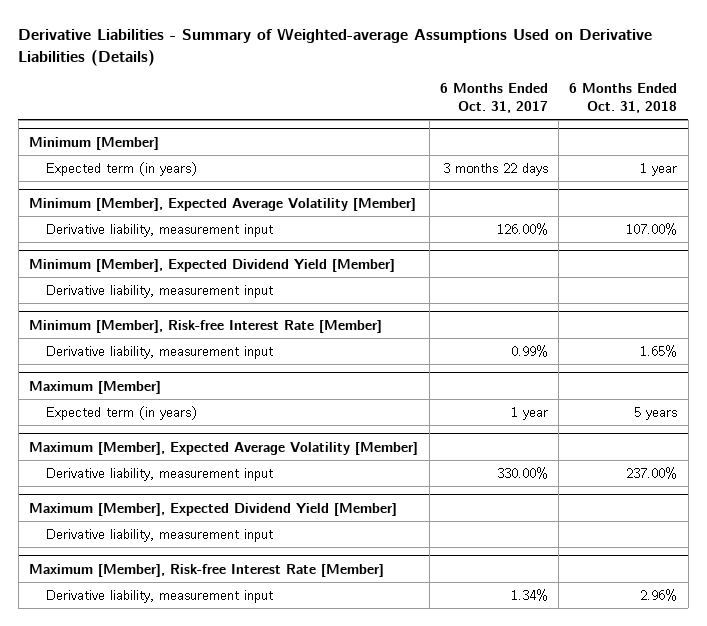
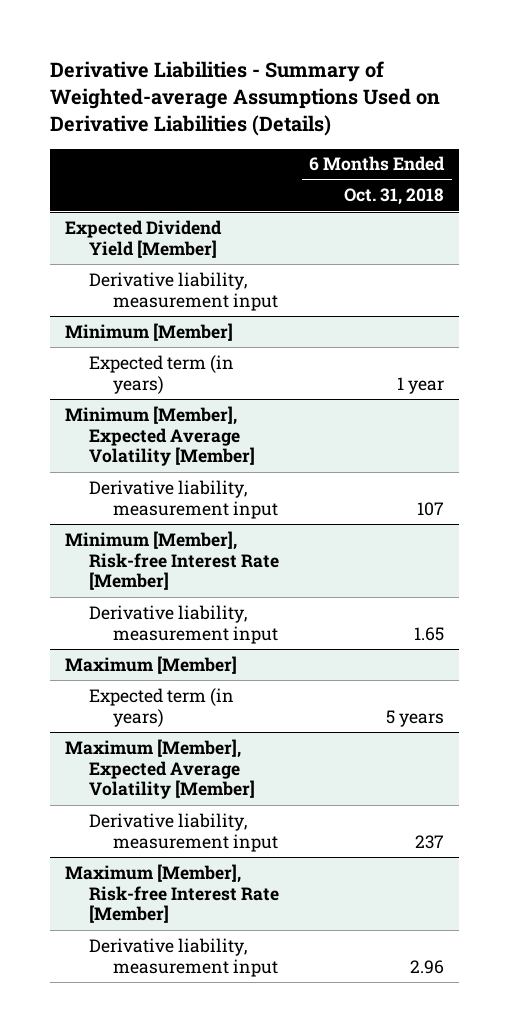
[439,83,548,114] 6 Months Ended Oct. 31, 2017 -> none
none -> [65,219,223,258] Expected Dividend Yield [Member]
none -> [89,271,279,311] Derivative liability, measurement input
[29,258,396,272] Minimum [Member], Expected Dividend Yield [Member] -> none
[46,284,274,298] Derivative liability, measurement input -> none
[626,222,678,235] 107.00% -> [417,501,445,516] 107
[640,344,678,357] 1.65% -> [414,626,445,641] 1.65
[29,502,398,516] Maximum [Member], Expected Dividend Yield [Member] -> none
[46,528,274,542] Derivative liability, measurement input -> none
[626,466,678,479] 237.00% -> [415,834,445,849] 237
[640,588,678,601] 2.96% -> [410,959,445,974] 2.96

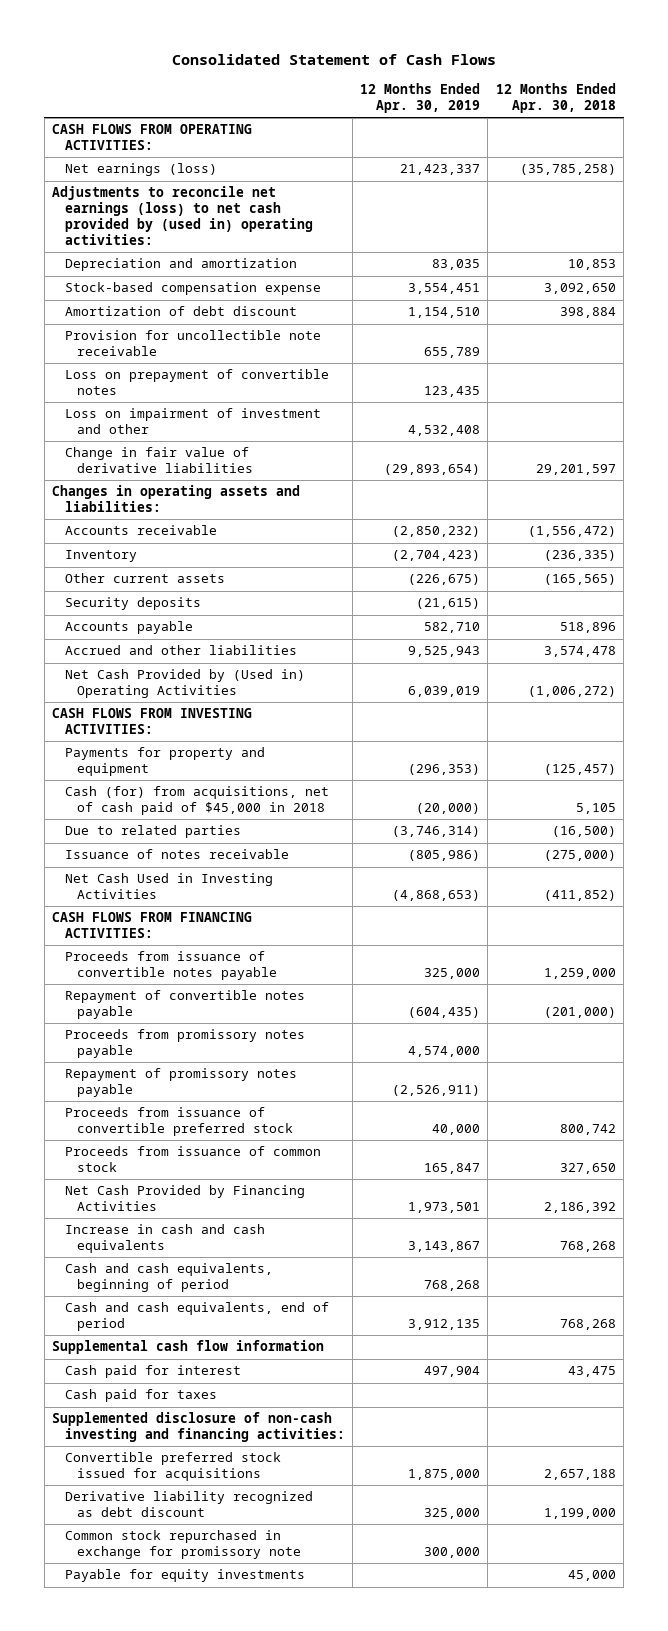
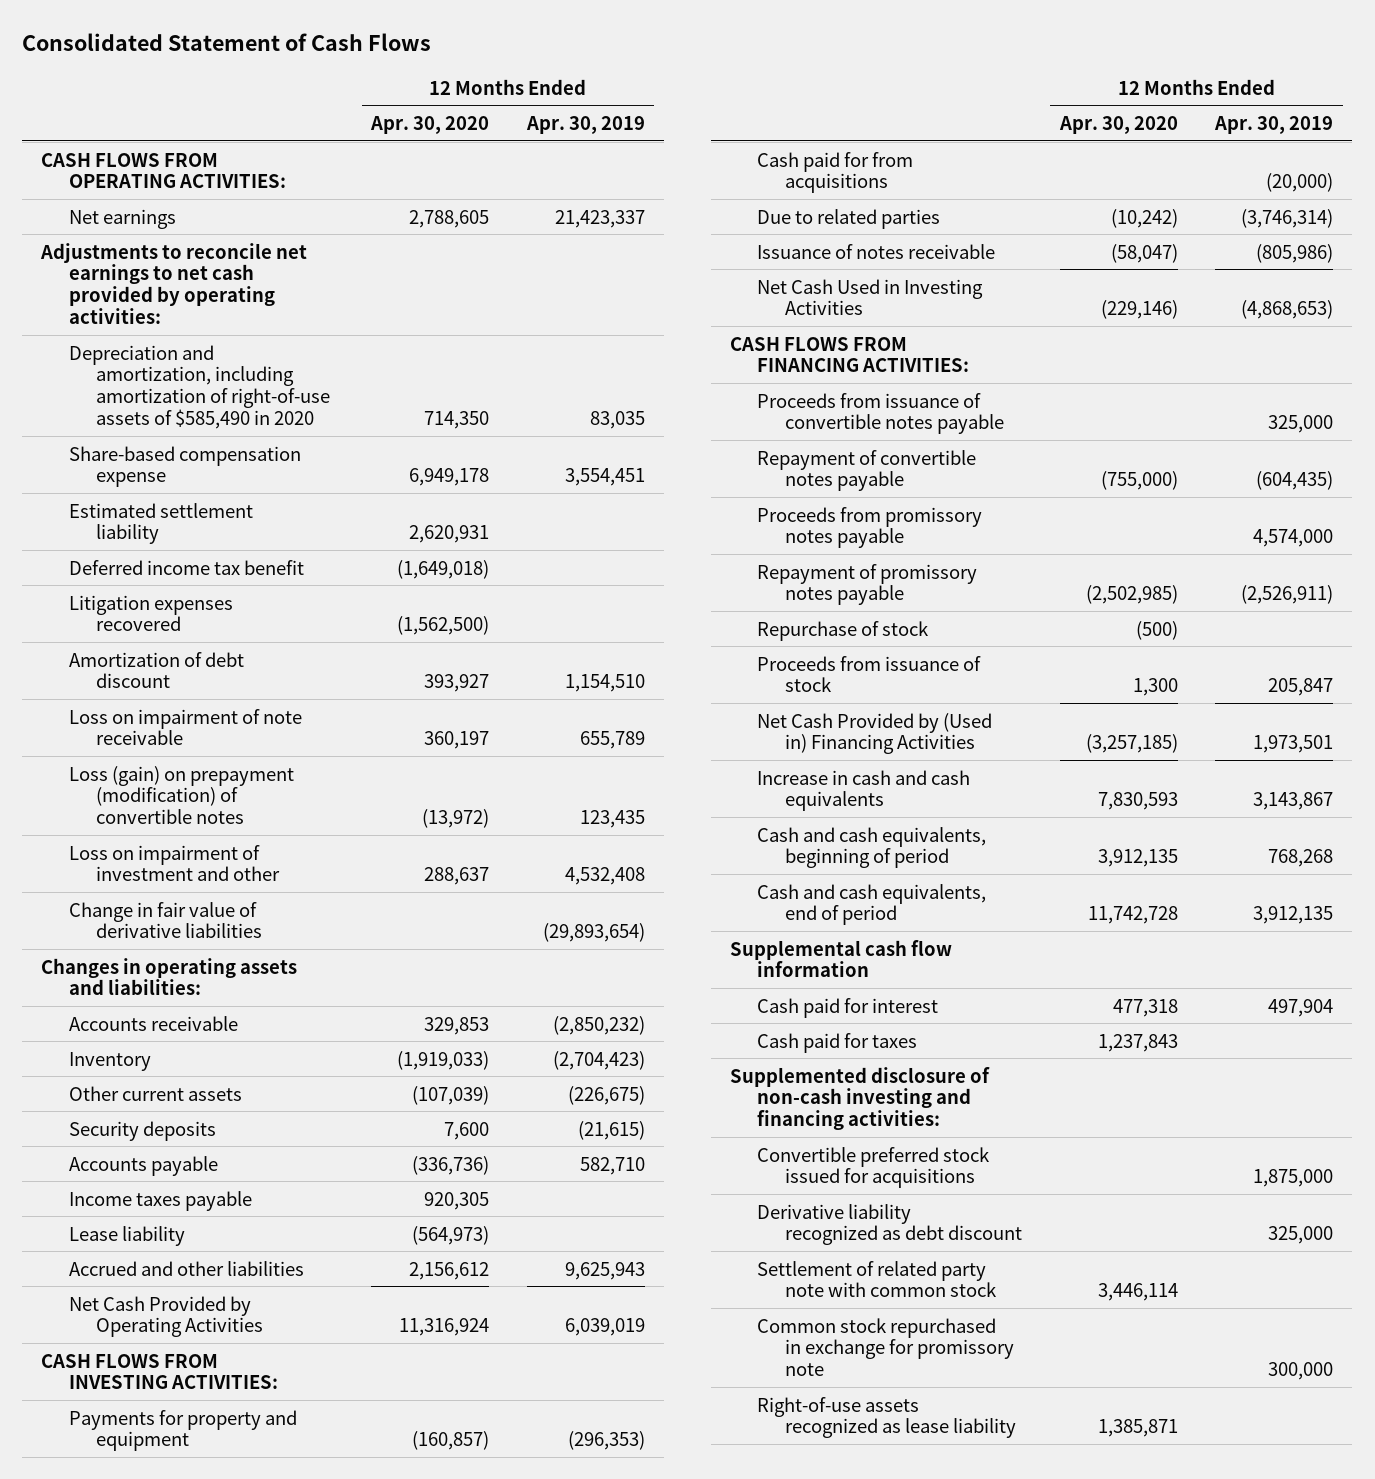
[495,83,616,113] 12 Months Ended Apr. 30, 2018 -> none
none -> [370,115,490,134] Apr. 30, 2020
[64,163,217,177] Net earnings (loss) -> [68,208,176,229] Net earnings
[52,186,313,245] Adjustments to reconcile net earnings (loss) to net cash provided by (used in) operating activities: -> [40,242,308,325] Adjustments to reconcile net earnings to net cash provided by operating activities:
[64,258,297,272] Depreciation and amortization -> [68,344,331,430] Depreciation and amortization, including amortization of right-of-use assets of $585,490 in 2020
[64,282,321,296] Stock-based compensation expense -> [68,445,301,488] Share-based compensation expense
none -> [68,502,253,545] Estimated settlement liability
none -> [68,559,304,575] Deferred income tax benefit
none -> [68,594,233,632] Litigation expenses recovered
[64,330,321,357] Provision for uncollectible note receivable -> [68,708,302,746] Loss on impairment of note receivable
[64,369,329,396] Loss on prepayment of convertible notes -> [68,765,294,825] Loss (gain) on prepayment (modification) of convertible notes
none -> [68,1190,252,1211] Income taxes payable
none -> [68,1225,185,1246] Lease liability
[408,646,481,658] 9,525,943 -> [564,1261,645,1280] 9,625,943
[64,669,305,699] Net Cash Provided by (Used in) Operating Activities -> [68,1295,264,1338] Net Cash Provided by Operating Activities
[64,786,329,816] Cash (for) from acquisitions, net of cash paid of $45,000 in 2018 -> none
none -> [757,151,914,194] Cash paid for from acquisitions
[64,1107,293,1137] Proceeds from issuance of convertible preferred stock -> none
none -> [757,620,930,641] Repurchase of stock
[64,1146,321,1173] Proceeds from issuance of common stock -> [757,655,982,693] Proceeds from issuance of stock
[424,1163,481,1175] 165,847 -> [1268,678,1334,697] 205,847
[64,1185,305,1212] Net Cash Provided by Financing Activities -> [757,712,993,755] Net Cash Provided by (Used in) Financing Activities
none -> [757,1260,997,1298] Settlement of related party note with common stock
[64,1569,305,1583] Payable for equity investments -> none
none -> [757,1396,1016,1439] Right-of-use assets recognized as lease liability

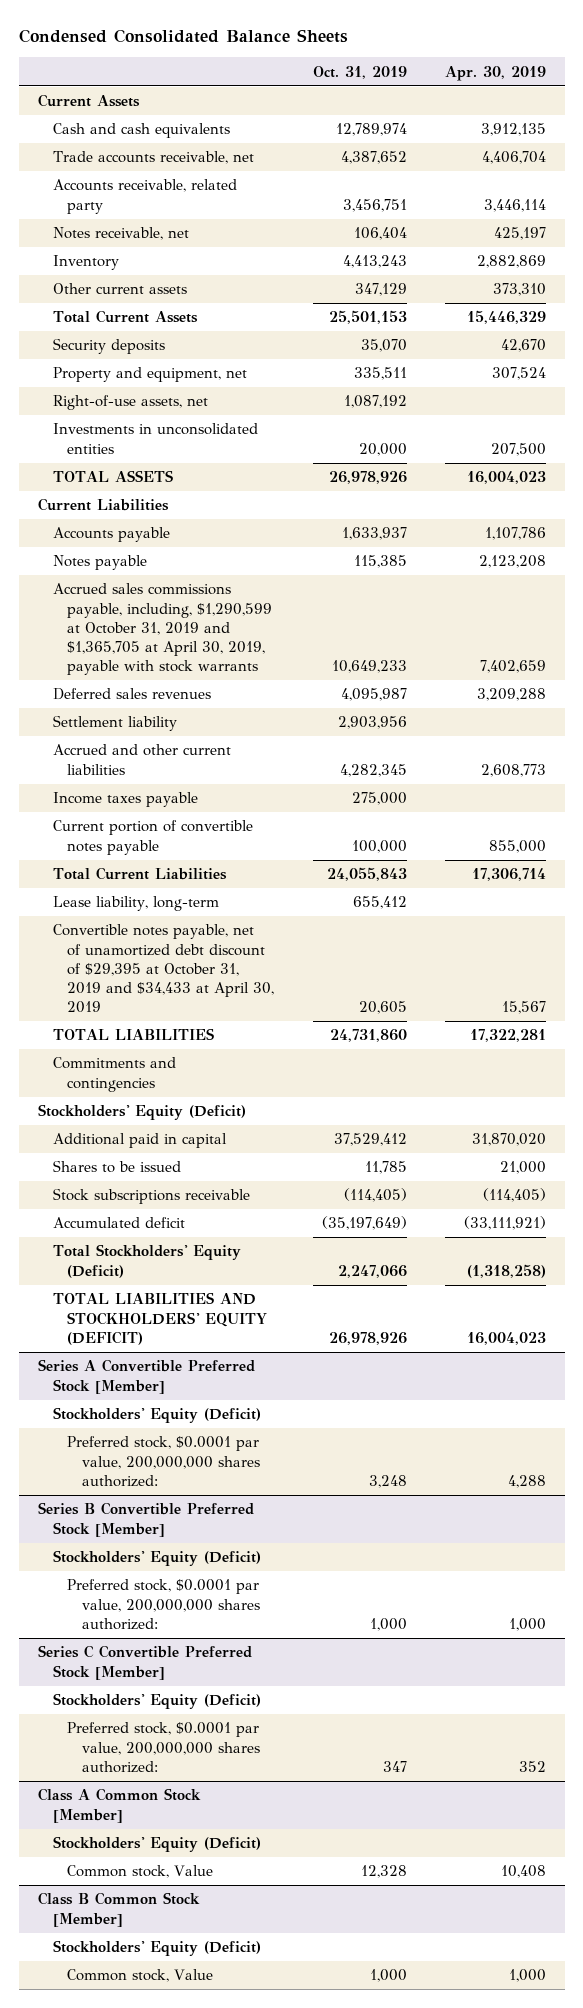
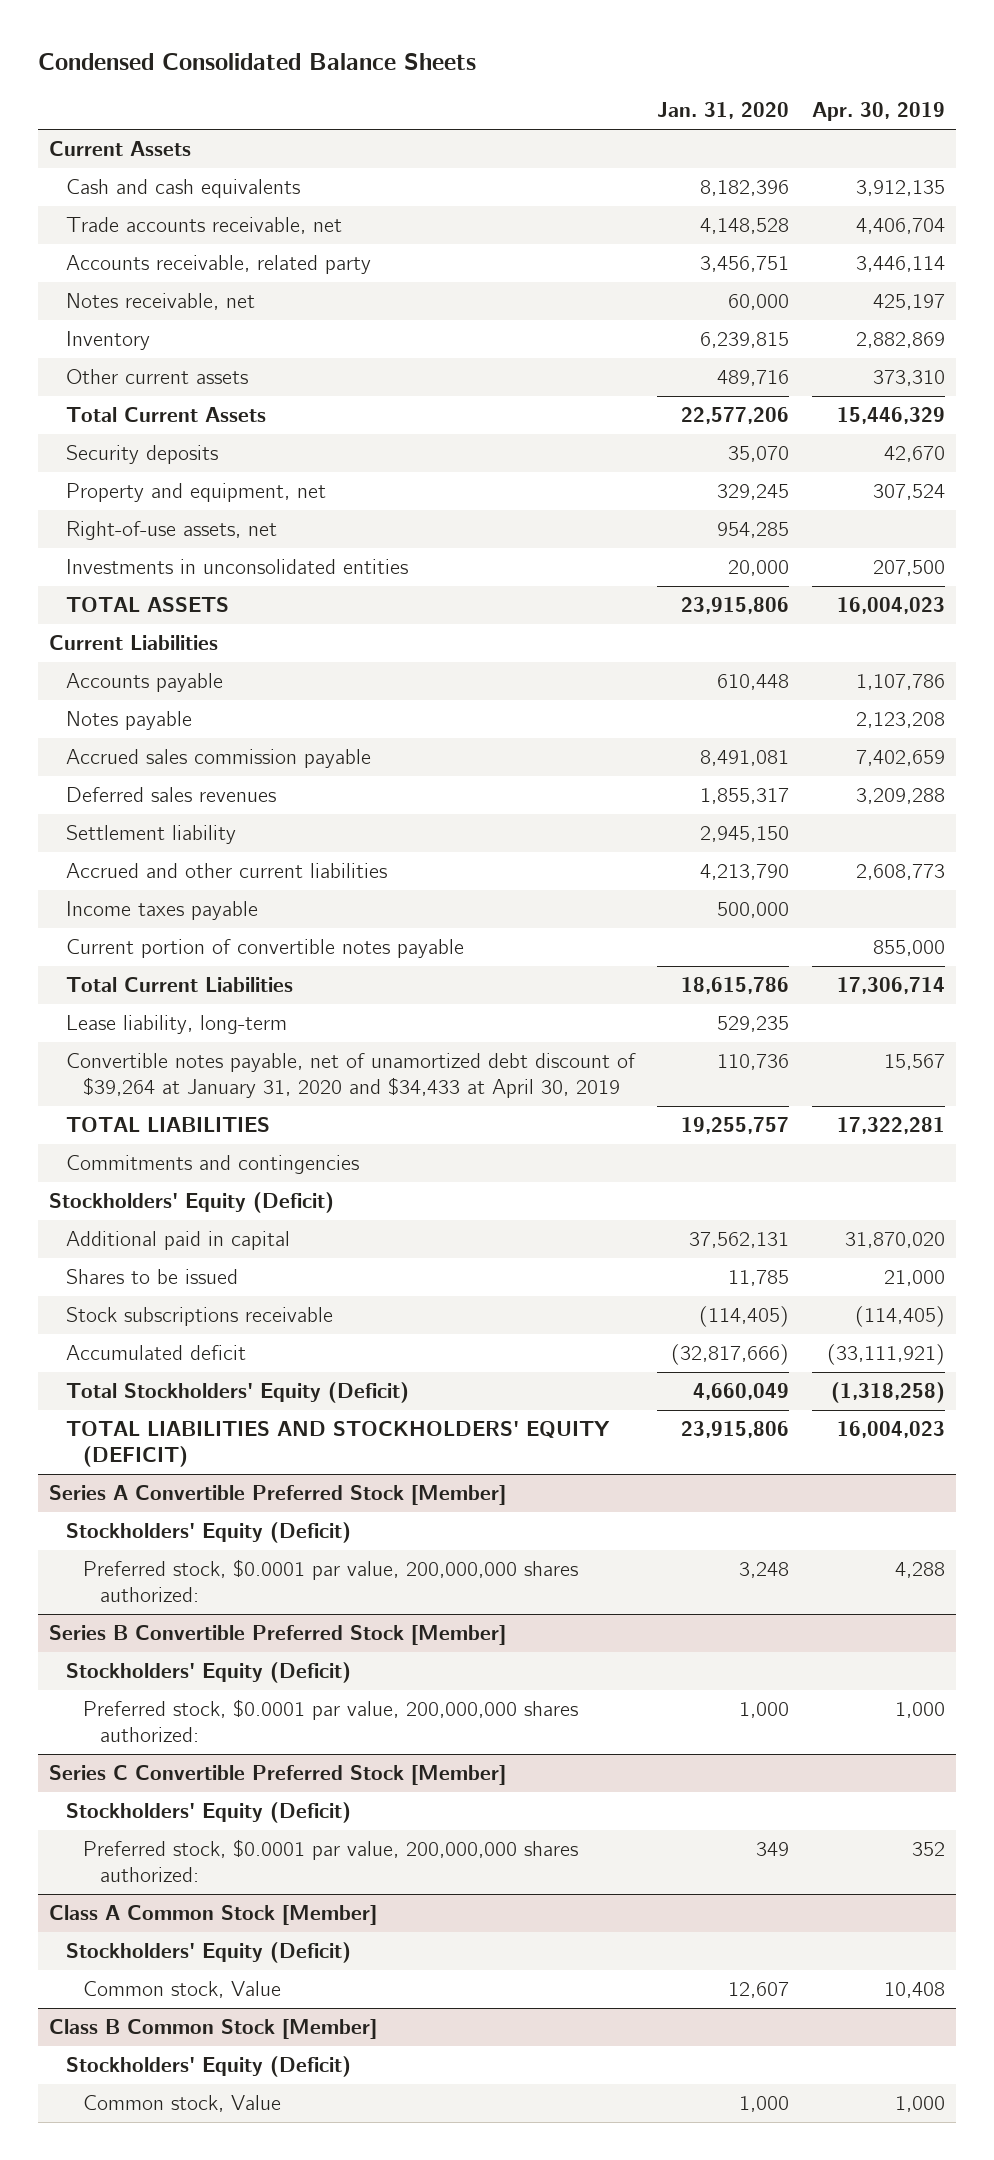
[312,65,407,79] Oct. 31, 2019 -> none
none -> [657,102,790,120] Jan. 31, 2020
[52,583,273,676] Accrued sales commissions payable, including, $1,290,599 at October 31, 2019 and $1,365,705 at April 30, 2019, payable with stock warrants -> [65,749,371,769] Accrued sales commission payable
[52,924,275,1014] Convertible notes payable, net of unamortized debt discount of $29,395 at October 31, 2019 and $34,433 at April 30, 2019 -> [65,1053,636,1099] Convertible notes payable, net of unamortized debt discount of $39,264 at January 31, 2020 and $34,433 at April 30, 2019

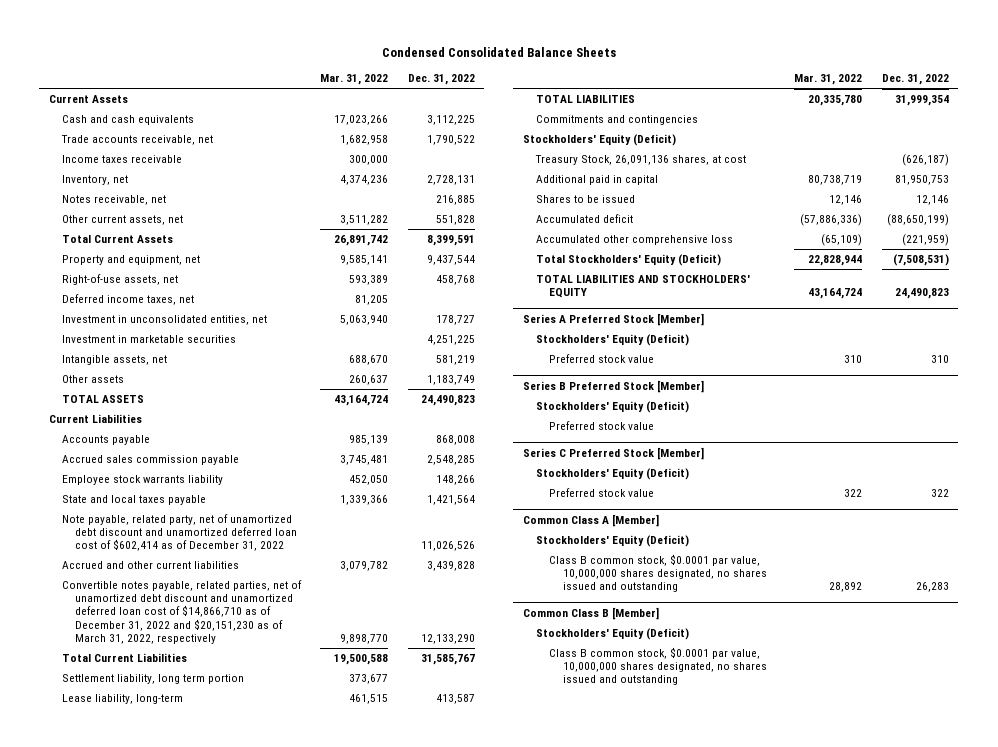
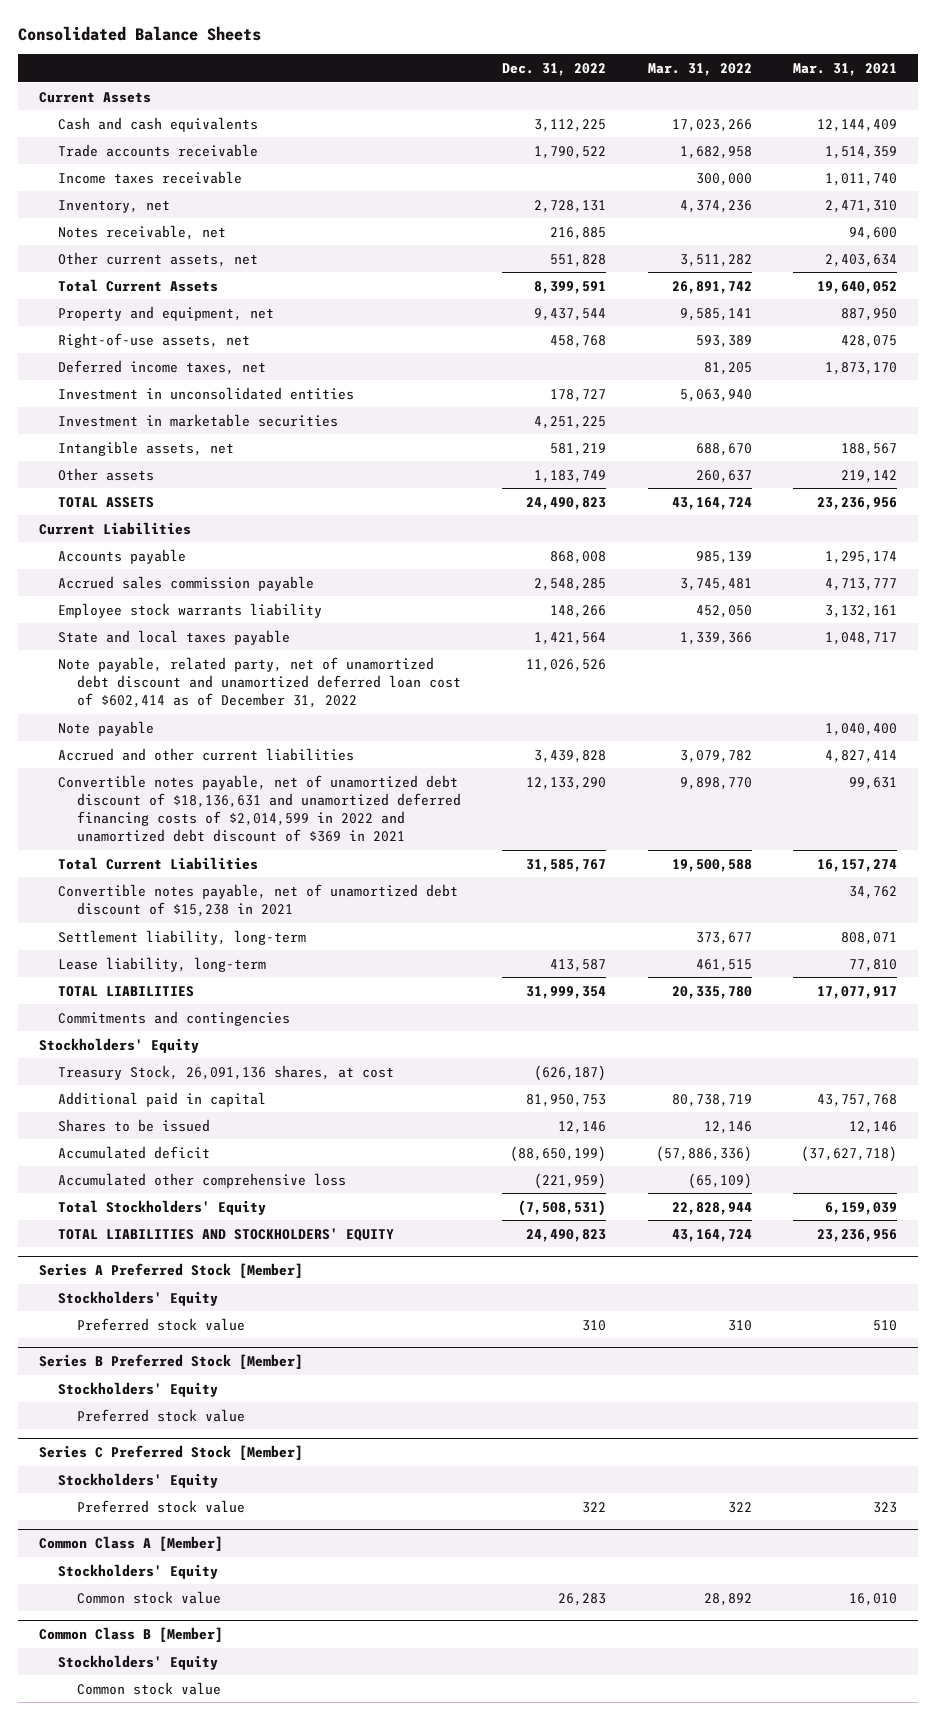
[381,46,616,57] Condensed Consolidated Balance Sheets -> [17,26,261,42] Consolidated Balance Sheets
none -> [792,62,897,76] Mar. 31, 2021
[61,135,214,146] Trade accounts receivable, net -> [57,143,258,157] Trade accounts receivable
[62,315,268,326] Investment in unconsolidated entities, net -> [57,386,354,400] Investment in unconsolidated entities
none -> [57,720,154,736] Note payable
[62,580,303,644] Convertible notes payable, related parties, net of unamortized debt discount and unamortized deferred loan cost of $14,866,710 as of December 31, 2022 and $20,151,230 as of March 31, 2022, respectively -> [57,774,461,842] Convertible notes payable, net of unamortized debt discount of $18,136,631 and unamortized deferred financing costs of $2,014,599 in 2022 and unamortized debt discount of $369 in 2021
none -> [57,883,458,917] Convertible notes payable, net of unamortized debt discount of $15,238 in 2021
[62,674,245,685] Settlement liability, long term portion -> [57,929,306,945] Settlement liability, long-term
[522,134,676,147] Stockholders' Equity (Deficit) -> [38,1037,199,1053] Stockholders' Equity
[536,254,722,267] Total Stockholders' Equity (Deficit) -> [57,1199,266,1215] Total Stockholders' Equity
[536,334,690,347] Stockholders' Equity (Deficit) -> [57,1290,218,1306] Stockholders' Equity
[536,401,690,414] Stockholders' Equity (Deficit) -> [57,1381,218,1397] Stockholders' Equity
[536,468,690,481] Stockholders' Equity (Deficit) -> [57,1472,218,1488] Stockholders' Equity
[536,535,690,548] Stockholders' Equity (Deficit) -> [57,1563,218,1579] Stockholders' Equity
[549,554,767,593] Class B common stock, $0.0001 par value, 10,000,000 shares designated, no shares issued and outstanding -> [76,1590,221,1604] Common stock value
[536,628,690,641] Stockholders' Equity (Deficit) -> [57,1654,218,1670] Stockholders' Equity
[549,647,767,686] Class B common stock, $0.0001 par value, 10,000,000 shares designated, no shares issued and outstanding -> [76,1681,221,1695] Common stock value

